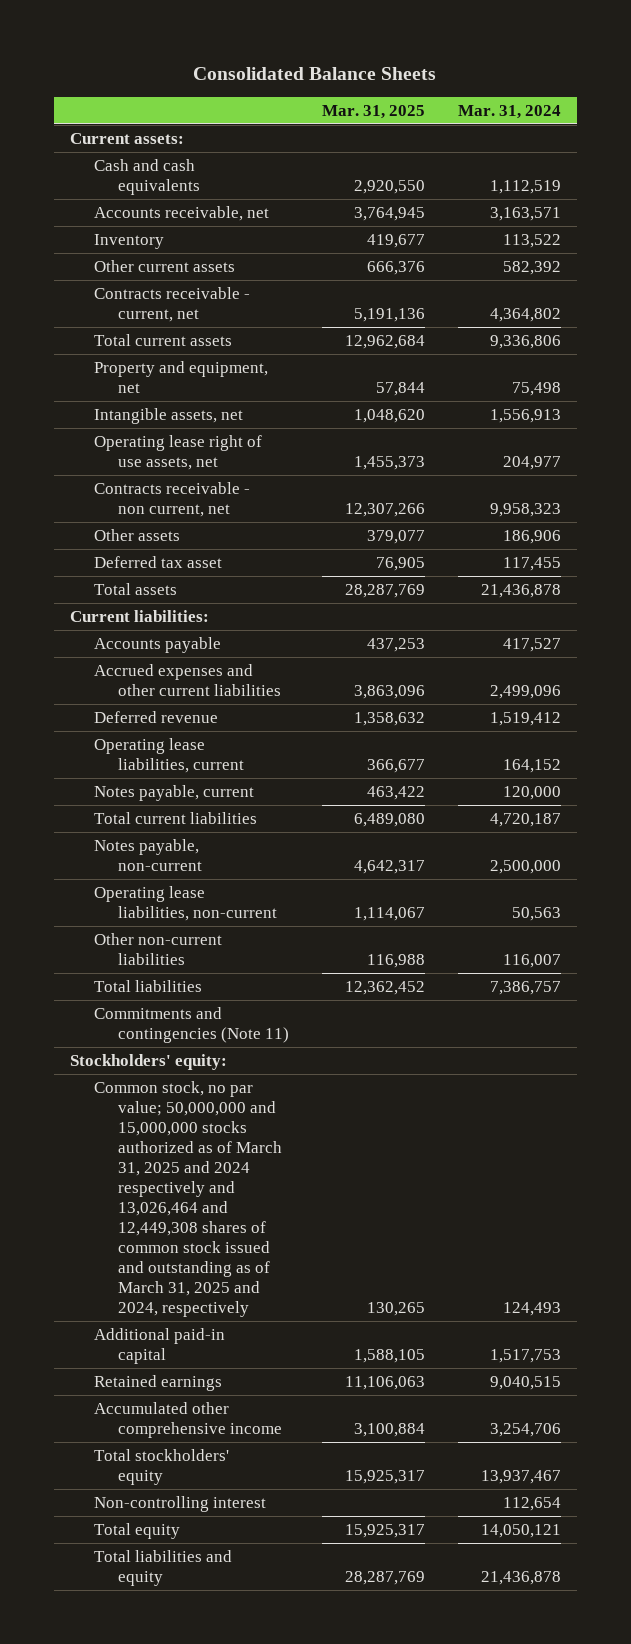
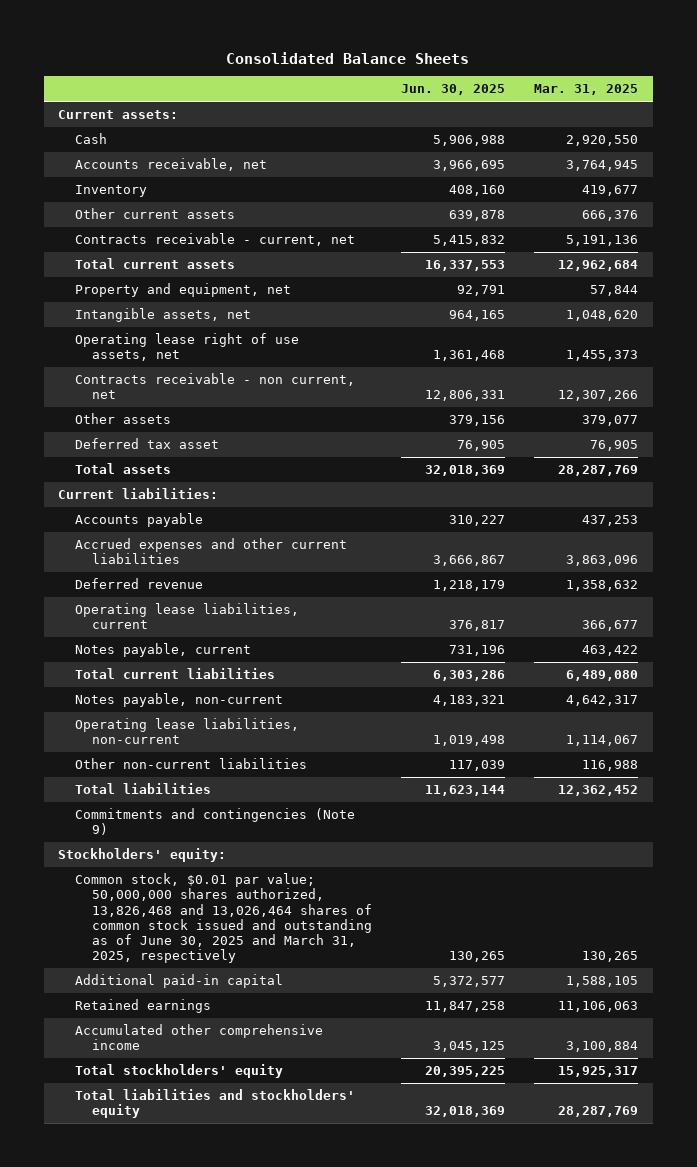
[457,104,561,119] Mar. 31, 2024 -> none
none -> [400,84,505,96] Jun. 30, 2025
[94,158,201,195] Cash and cash equivalents -> [74,132,107,144] Cash
[94,1006,290,1043] Commitments and contingencies (Note 11) -> [74,807,355,836] Commitments and contingencies (Note 9)
[94,1080,283,1318] Common stock, no par value; 50,000,000 and 15,000,000 stocks authorized as of March 31, 2025 and 2024 respectively and 13,026,464 and 12,449,308 shares of common stock issued and outstanding as of March 31, 2025 and 2024, respectively -> [74,872,372,964] Common stock, $0.01 par value; 50,000,000 shares authorized, 13,826,468 and 13,026,464 shares of common stock issued and outstanding as of June 30, 2025 and March 31, 2025, respectively
[94,1495,267,1512] Non-controlling interest -> none
[94,1522,181,1539] Total equity -> none
[94,1549,233,1586] Total liabilities and equity -> [74,1088,355,1119] Total liabilities and stockholders' equity

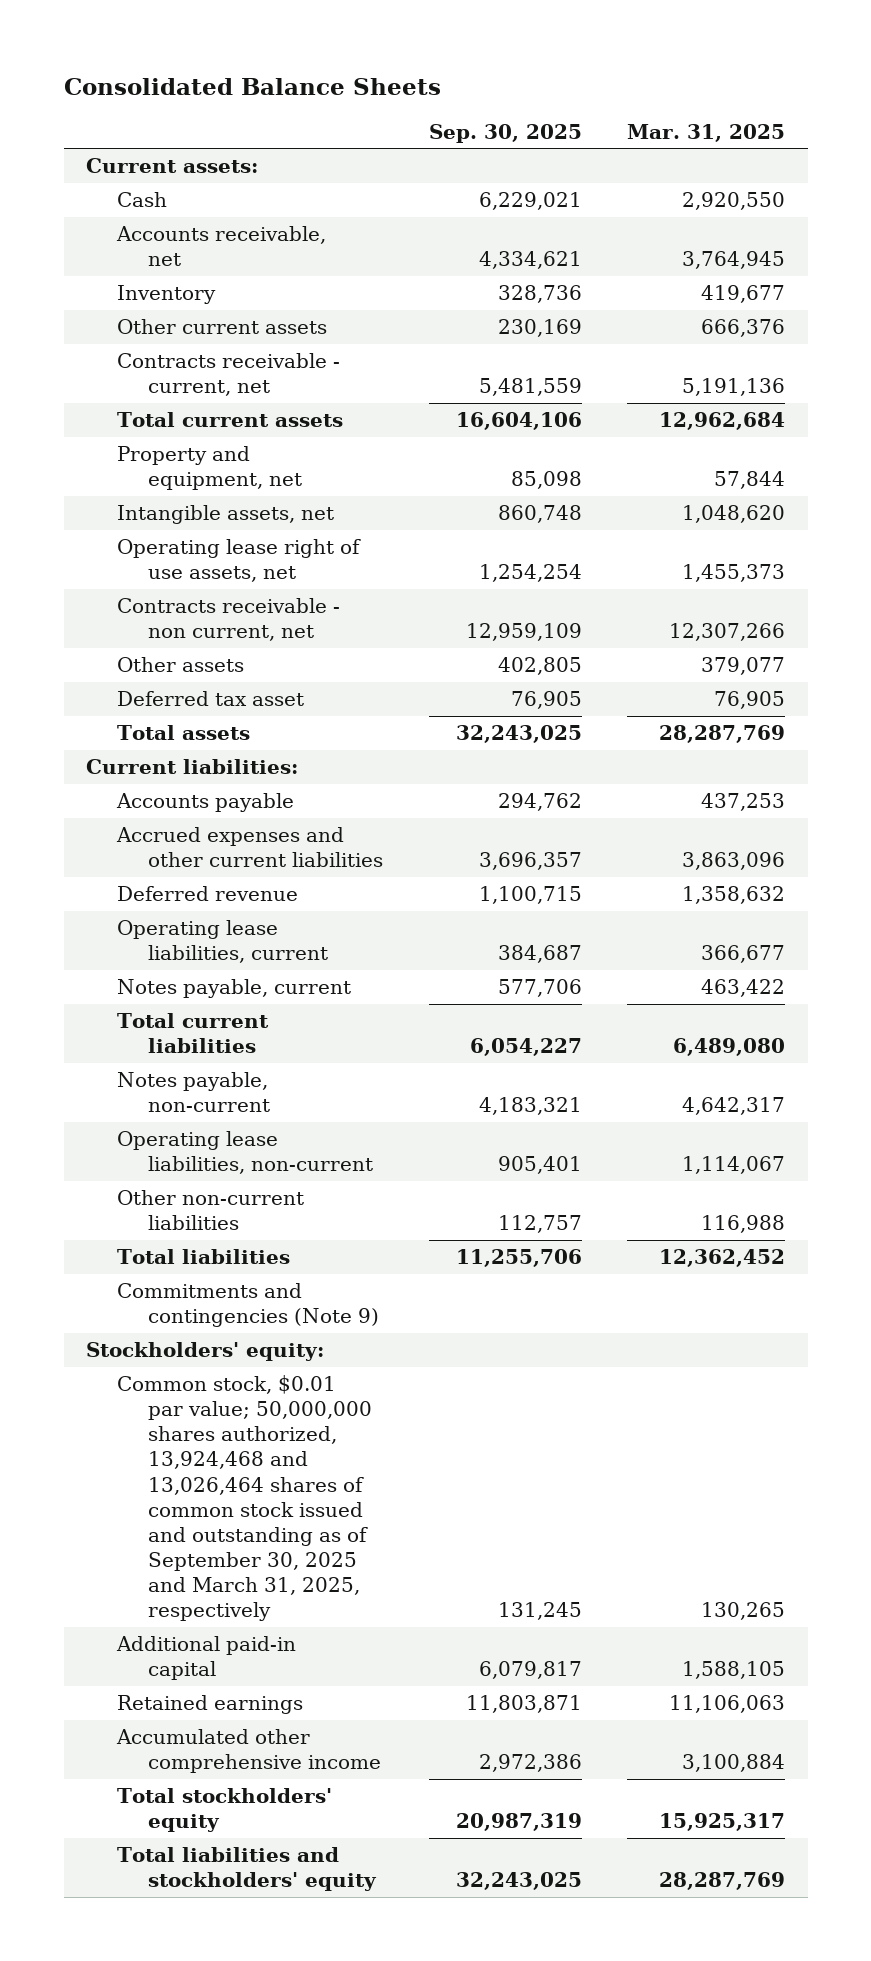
[400,84,505,96] Jun. 30, 2025 -> none
none -> [428,123,582,143] Sep. 30, 2025
[74,872,372,964] Common stock, $0.01 par value; 50,000,000 shares authorized, 13,826,468 and 13,026,464 shares of common stock issued and outstanding as of June 30, 2025 and March 31, 2025, respectively -> [117,1375,373,1621] Common stock, $0.01 par value; 50,000,000 shares authorized, 13,924,468 and 13,026,464 shares of common stock issued and outstanding as of September 30, 2025 and March 31, 2025, respectively

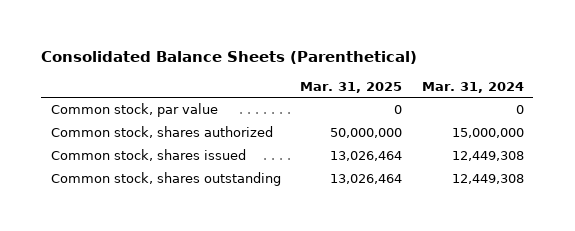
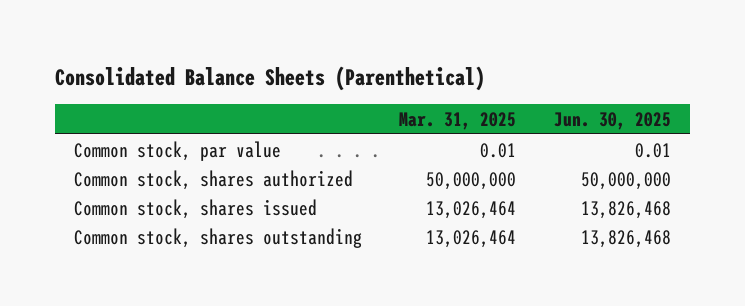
[421,81,524,93] Mar. 31, 2024 -> none
none -> [554,111,672,130] Jun. 30, 2025
[394,105,403,115] 0 -> [480,142,517,158] 0.01

